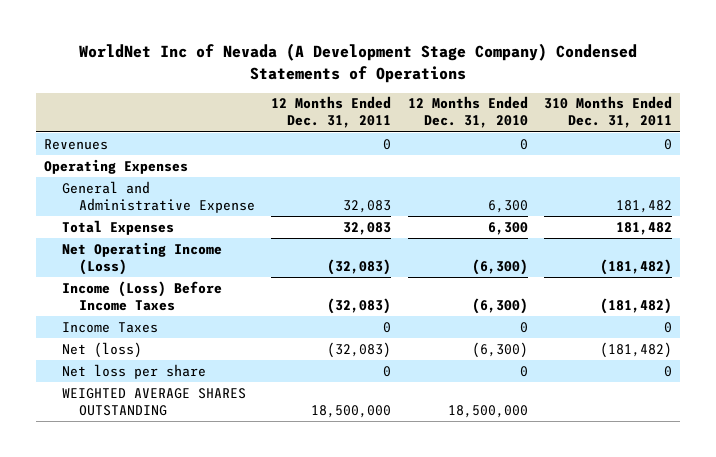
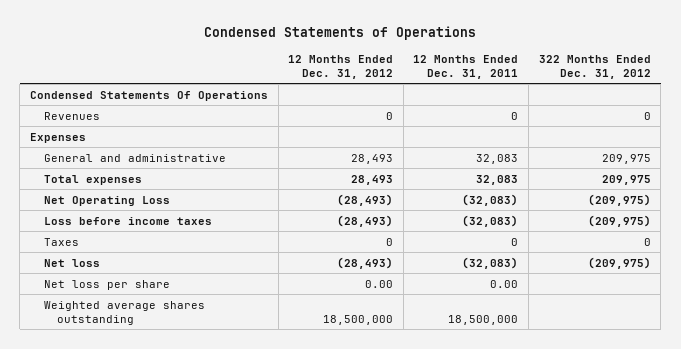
[78,43,637,83] WorldNet Inc of Nevada (A Development Stage Company) Condensed Statements of Operations -> [204,26,477,41] Condensed Statements of Operations
[407,96,528,129] 12 Months Ended Dec. 31, 2010 -> none
[543,96,672,129] 310 Months Ended Dec. 31, 2011 -> none
none -> [288,54,394,79] 12 Months Ended Dec. 31, 2012
none -> [538,54,651,79] 322 Months Ended Dec. 31, 2012
none -> [29,90,268,101] Condensed Statements Of Operations
[44,158,189,174] Operating Expenses -> [29,132,86,143] Expenses
[61,180,256,213] General and Administrative Expense -> [43,153,226,162] General and administrative
[61,219,174,235] Total Expenses -> [43,174,142,185] Total expenses
[61,241,222,275] Net Operating Income (Loss) -> [43,195,170,206] Net Operating Loss
[61,280,222,311] Income (Loss) Before Income Taxes -> [43,216,212,225] Loss before income taxes
[61,321,158,333] Income Taxes -> [43,237,79,246] Taxes
[61,341,142,358] Net (loss) -> [43,258,100,267] Net loss
[383,365,392,377] 0 -> [490,279,519,288] 0.00
[61,387,246,416] WEIGHTED AVERAGE SHARES OUTSTANDING -> [43,300,205,325] Weighted average shares outstanding

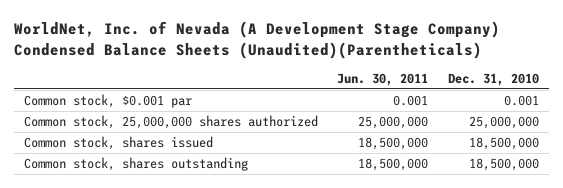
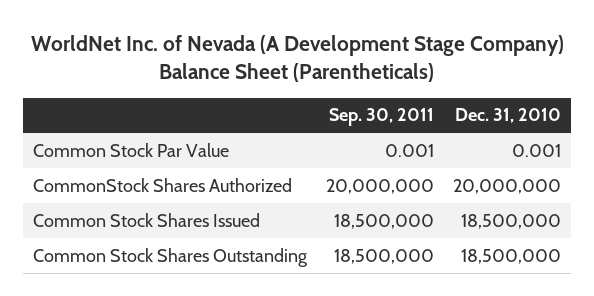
[13,21,500,59] WorldNet, Inc. of Nevada (A Development Stage Company) Condensed Balance Sheets (Unaudited)(Parentheticals) -> [30,35,564,83] WorldNet Inc. of Nevada (A Development Stage Company) Balance Sheet (Parentheticals)
[337,72,429,86] Jun. 30, 2011 -> none
none -> [328,108,434,127] Sep. 30, 2011
[23,93,192,108] Common stock, $0.001 par -> [32,142,229,157] Common Stock Par Value
[23,114,318,129] Common stock, 25,000,000 shares authorized -> [32,177,292,192] CommonStock Shares Authorized
[469,115,540,129] 25,000,000 -> [453,178,562,194] 20,000,000
[23,135,213,150] Common stock, shares issued -> [32,212,260,227] Common Stock Shares Issued
[23,156,248,171] Common stock, shares outstanding -> [32,247,308,267] Common Stock Shares Outstanding

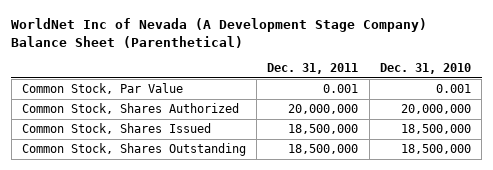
[30,35,564,83] WorldNet Inc. of Nevada (A Development Stage Company) Balance Sheet (Parentheticals) -> [11,17,428,48] WorldNet Inc of Nevada (A Development Stage Company) Balance Sheet (Parenthetical)
[328,108,434,127] Sep. 30, 2011 -> none
none -> [267,63,359,75] Dec. 31, 2011
[32,142,229,157] Common Stock Par Value -> [21,83,183,95] Common Stock, Par Value
[32,177,292,192] CommonStock Shares Authorized -> [21,103,239,115] Common Stock, Shares Authorized
[32,212,260,227] Common Stock Shares Issued -> [21,123,211,135] Common Stock, Shares Issued
[32,247,308,267] Common Stock Shares Outstanding -> [21,143,246,157] Common Stock, Shares Outstanding

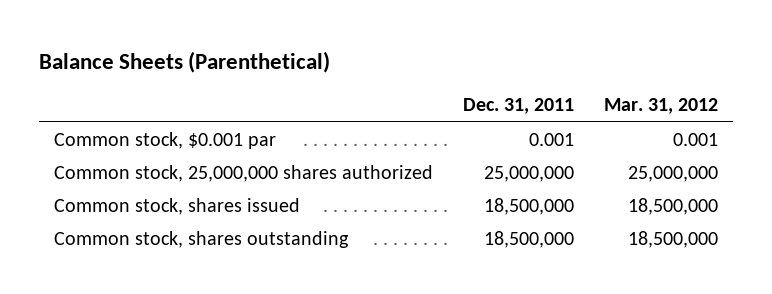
[11,17,428,48] WorldNet Inc of Nevada (A Development Stage Company) Balance Sheet (Parenthetical) -> [38,50,330,73] Balance Sheets (Parenthetical)
[380,63,472,75] Dec. 31, 2010 -> none
none -> [604,98,719,115] Mar. 31, 2012
[21,83,183,95] Common Stock, Par Value -> [53,132,276,150] Common stock, $0.001 par
[21,103,239,115] Common Stock, Shares Authorized -> [53,165,433,183] Common stock, 25,000,000 shares authorized
[288,104,359,115] 20,000,000 -> [484,166,575,183] 25,000,000
[21,123,211,135] Common Stock, Shares Issued -> [53,198,300,216] Common stock, shares issued
[21,143,246,157] Common Stock, Shares Outstanding -> [53,231,349,249] Common stock, shares outstanding

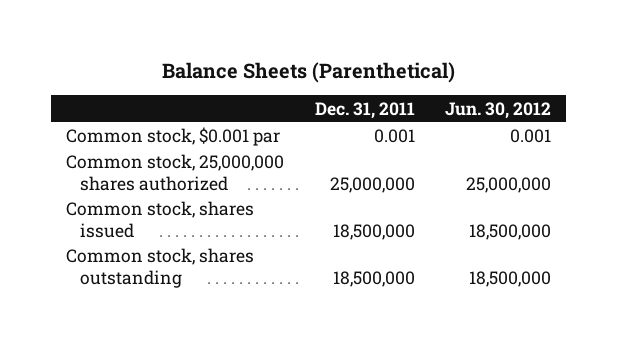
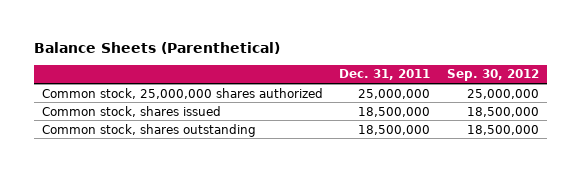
[445,101,552,119] Jun. 30, 2012 -> none
none -> [446,69,539,82] Sep. 30, 2012
[66,127,281,147] Common stock, $0.001 par -> none

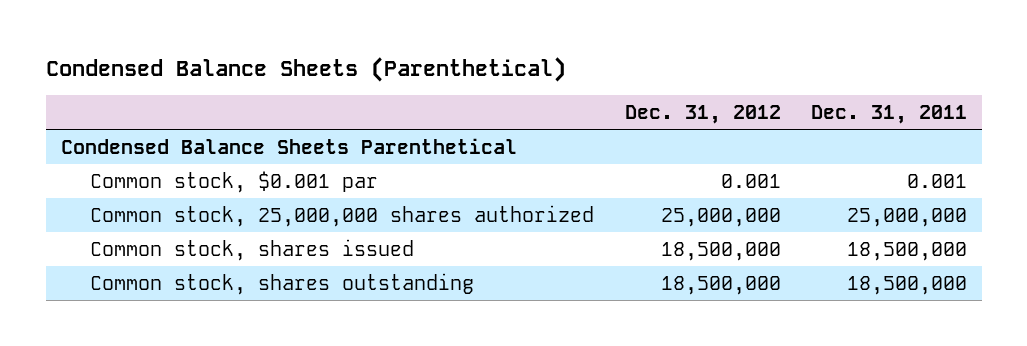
[33,41,280,54] Balance Sheets (Parenthetical) -> [45,56,566,82] Condensed Balance Sheets (Parenthetical)
[446,69,539,82] Sep. 30, 2012 -> none
none -> [624,104,781,124] Dec. 31, 2012
none -> [60,137,517,154] Condensed Balance Sheets Parenthetical
none -> [90,170,379,193] Common stock, $0.001 par

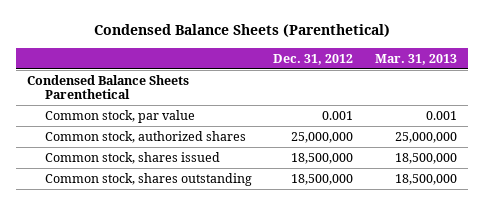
[810,104,967,124] Dec. 31, 2011 -> none
none -> [374,53,457,65] Mar. 31, 2013
[90,170,379,193] Common stock, $0.001 par -> [44,109,195,123] Common stock, par value
[90,204,595,227] Common stock, 25,000,000 shares authorized -> [44,130,246,143] Common stock, authorized shares

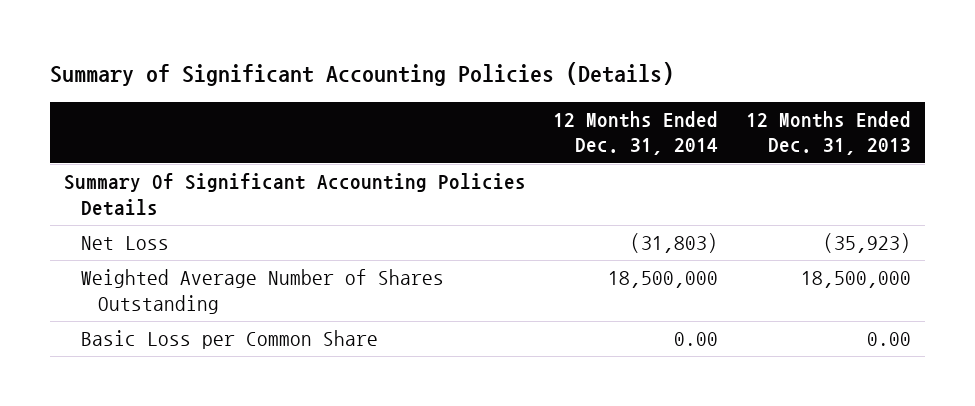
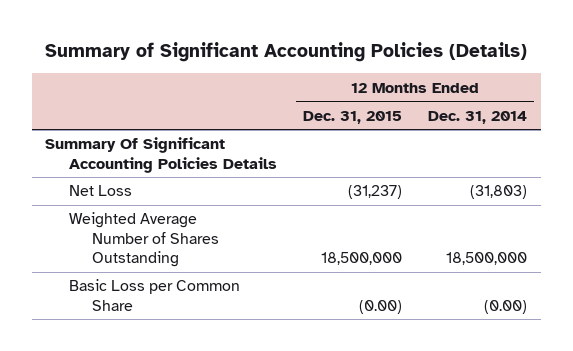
[746,111,912,156] 12 Months Ended Dec. 31, 2013 -> none
none -> [302,110,402,124] Dec. 31, 2015
[674,332,719,347] 0.00 -> [484,299,528,314] (0.00)

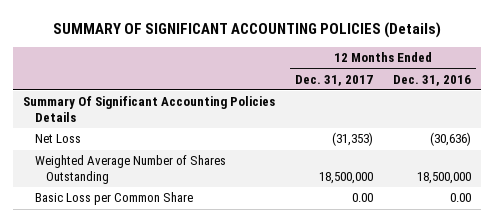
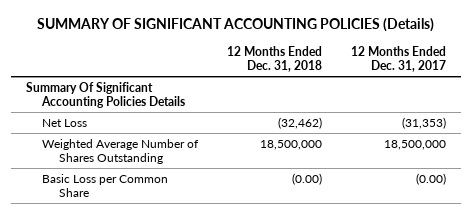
[393,74,472,86] Dec. 31, 2016 -> none
none -> [227,45,323,72] 12 Months Ended Dec. 31, 2018
[352,193,374,203] 0.00 -> [416,172,447,185] (0.00)

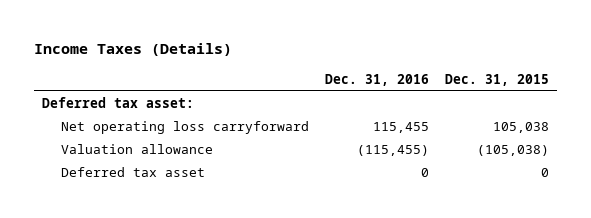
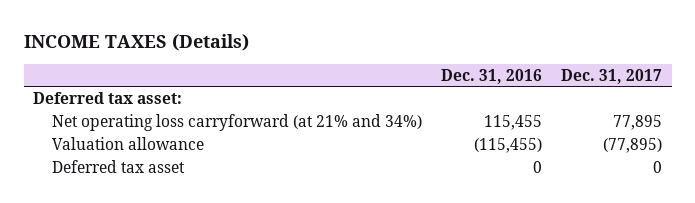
[33,43,232,57] Income Taxes (Details) -> [23,33,249,51] INCOME TAXES (Details)
[445,73,550,86] Dec. 31, 2015 -> none
none -> [561,68,663,84] Dec. 31, 2017
[61,121,310,135] Net operating loss carryforward -> [51,113,422,131] Net operating loss carryforward (at 21% and 34%)

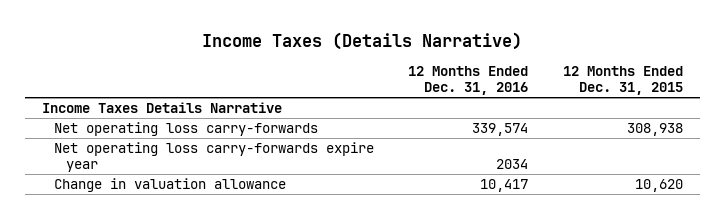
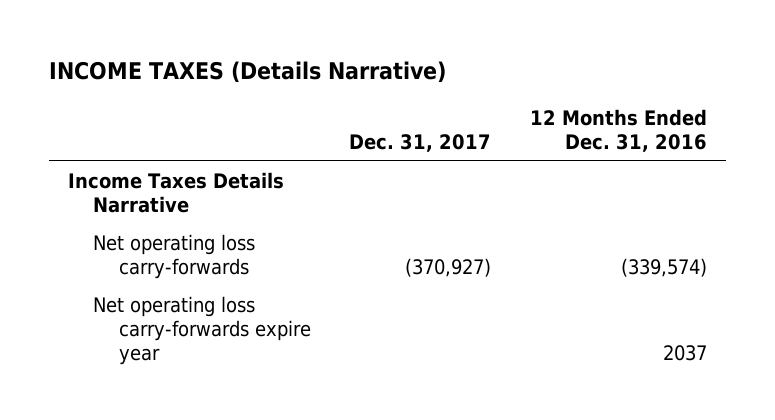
[202,31,523,50] Income Taxes (Details Narrative) -> [48,61,446,84] INCOME TAXES (Details Narrative)
[562,66,683,96] 12 Months Ended Dec. 31, 2015 -> none
none -> [349,133,492,152] Dec. 31, 2017
[53,178,286,193] Change in valuation allowance -> none
[472,123,529,137] 339,574 -> [620,257,707,277] (339,574)
[496,159,529,170] 2034 -> [662,344,707,361] 2037

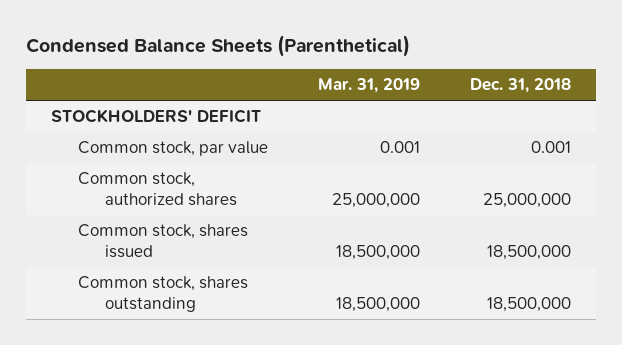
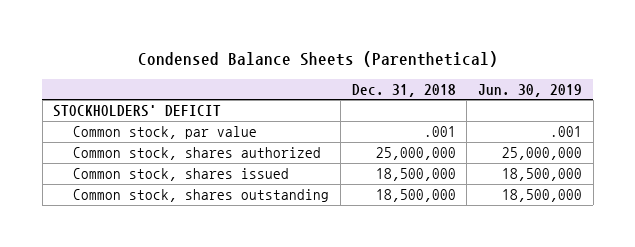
[317,78,420,94] Mar. 31, 2019 -> none
none -> [477,83,582,97] Jun. 30, 2019
[530,141,571,154] 0.001 -> [423,125,456,137] .001
[77,172,238,206] Common stock, authorized shares -> [73,146,322,160] Common stock, shares authorized

